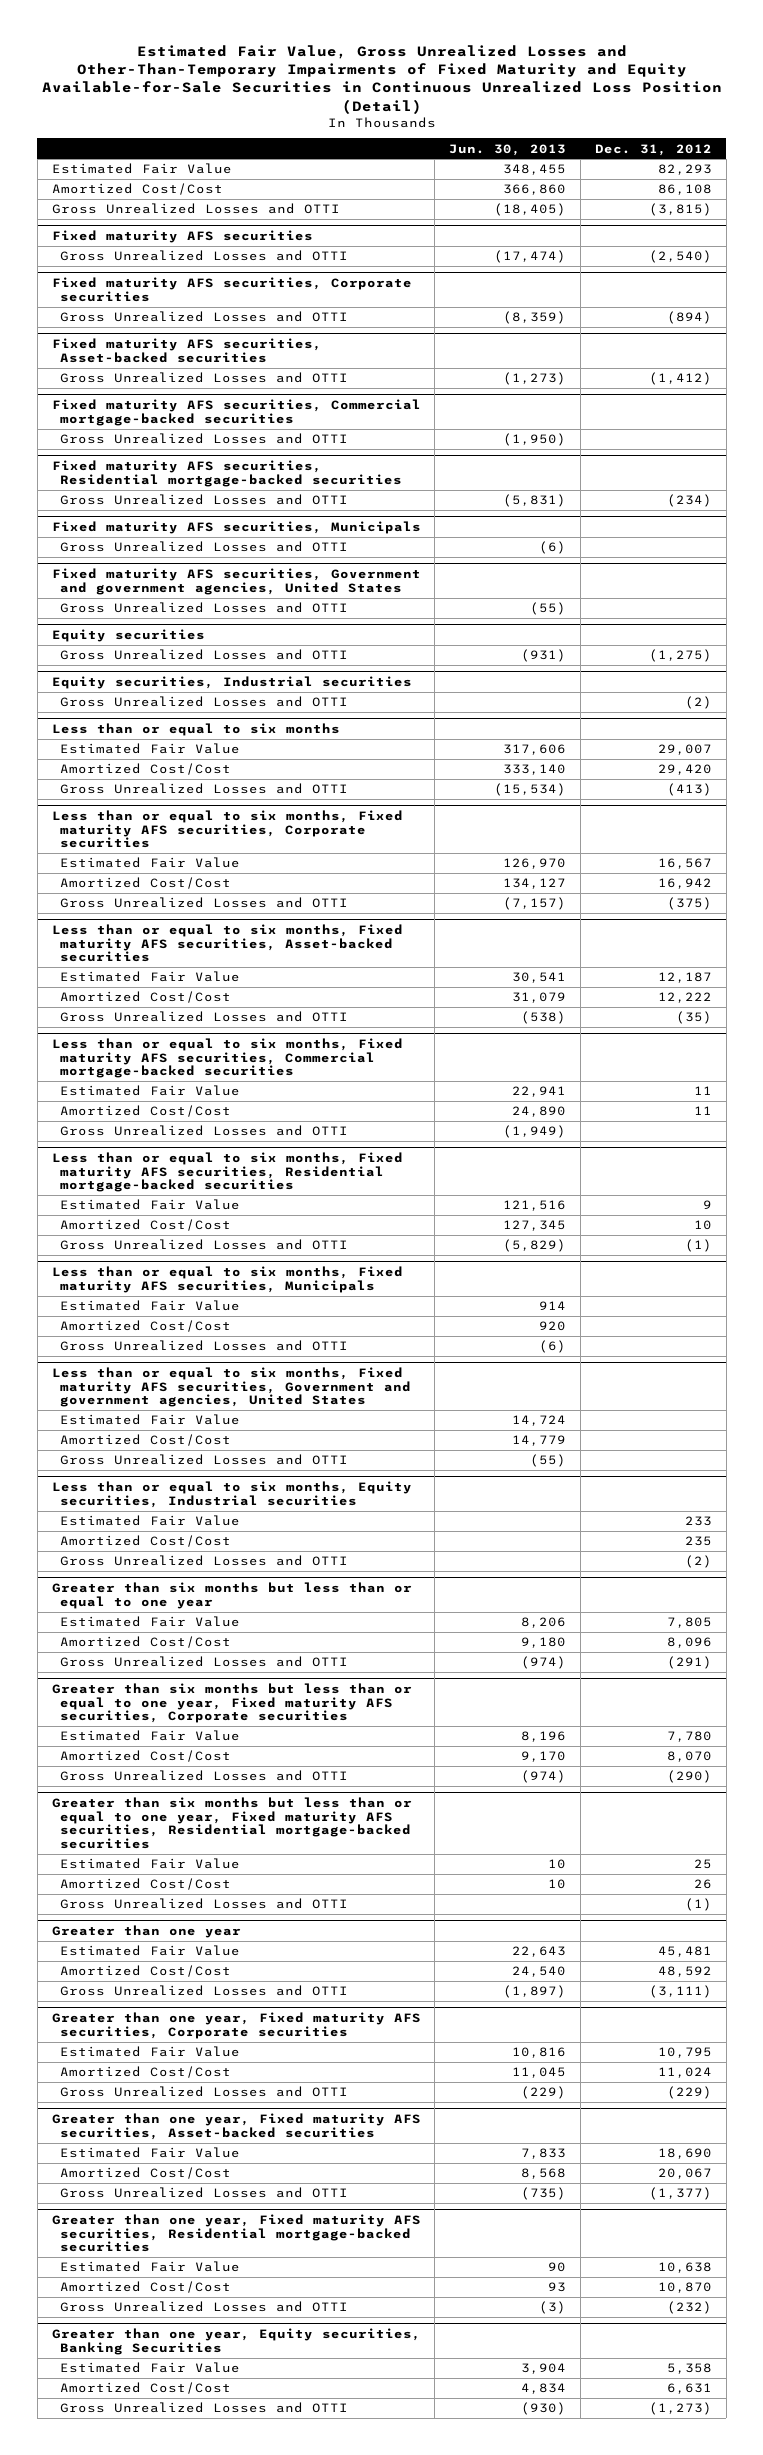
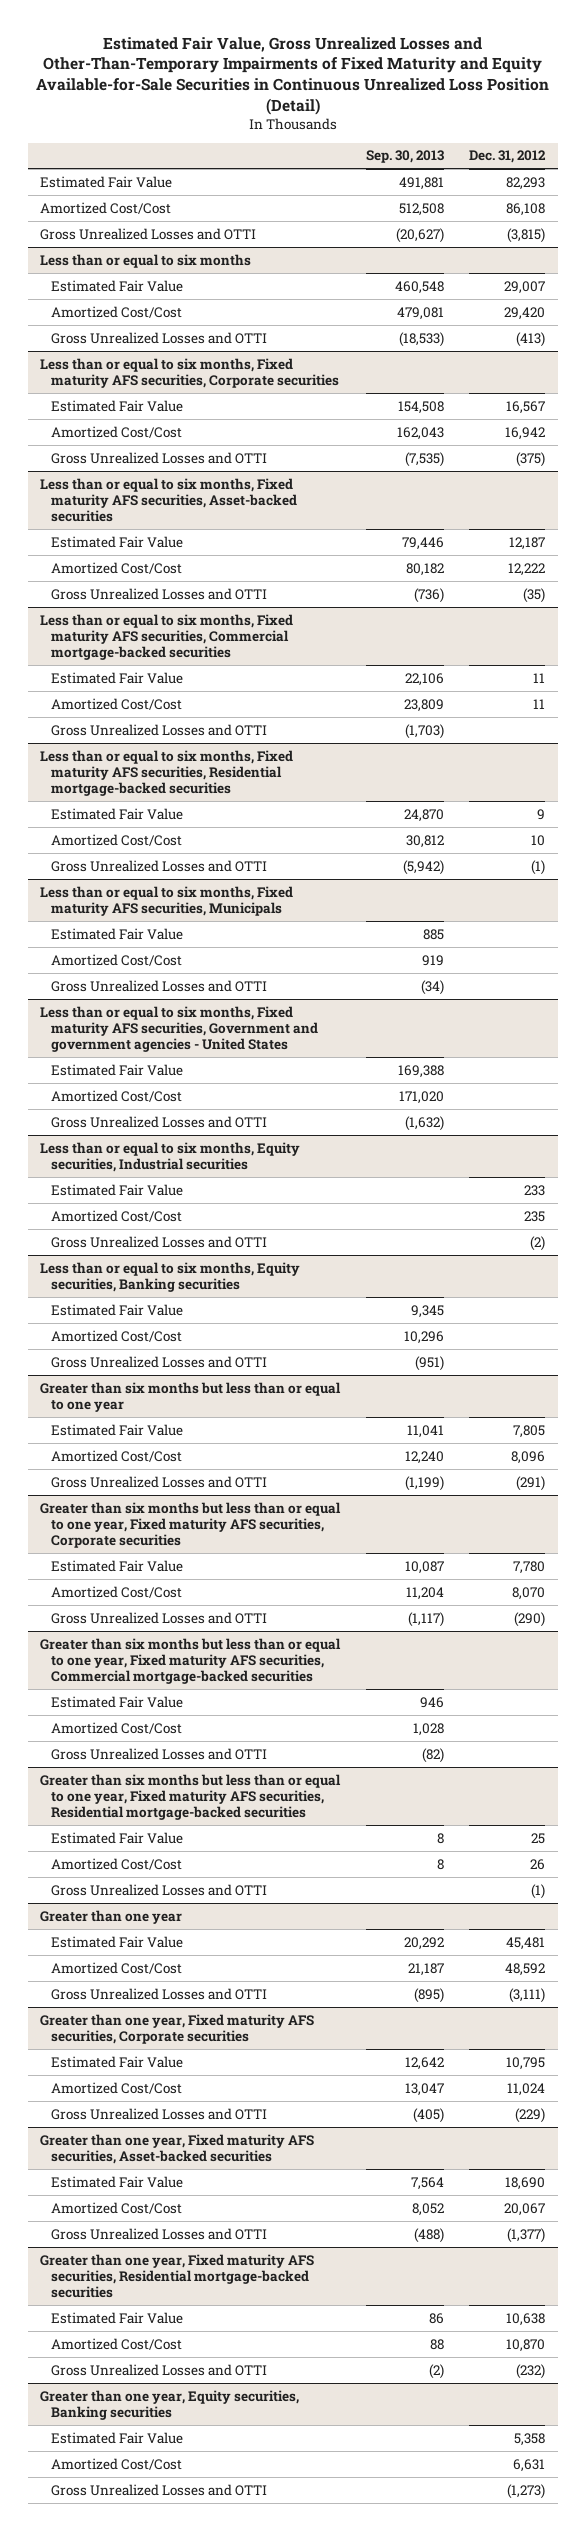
[449,143,567,156] Jun. 30, 2013 -> none
none -> [365,150,444,164] Sep. 30, 2013
[51,229,313,243] Fixed maturity AFS securities -> none
[60,250,349,262] Gross Unrealized Losses and OTTI -> none
[51,276,412,302] Fixed maturity AFS securities, Corporate securities -> none
[60,311,349,323] Gross Unrealized Losses and OTTI -> none
[51,337,322,363] Fixed maturity AFS securities, Asset-backed securities -> none
[60,372,349,384] Gross Unrealized Losses and OTTI -> none
[51,398,421,426] Fixed maturity AFS securities, Commercial mortgage-backed securities -> none
[60,433,349,445] Gross Unrealized Losses and OTTI -> none
[51,459,403,487] Fixed maturity AFS securities, Residential mortgage-backed securities -> none
[60,494,349,506] Gross Unrealized Losses and OTTI -> none
[51,520,421,534] Fixed maturity AFS securities, Municipals -> none
[60,541,349,553] Gross Unrealized Losses and OTTI -> none
[51,567,421,595] Fixed maturity AFS securities, Government and government agencies, United States -> none
[60,602,349,614] Gross Unrealized Losses and OTTI -> none
[51,628,205,642] Equity securities -> none
[60,649,349,661] Gross Unrealized Losses and OTTI -> none
[51,675,412,689] Equity securities, Industrial securities -> none
[60,696,349,708] Gross Unrealized Losses and OTTI -> none
[51,1366,412,1408] Less than or equal to six months, Fixed maturity AFS securities, Government and government agencies, United States -> [40,1005,319,1052] Less than or equal to six months, Fixed maturity AFS securities, Government and government agencies - United States
none -> [40,1261,301,1292] Less than or equal to six months, Equity securities, Banking securities
none -> [51,1303,184,1316] Estimated Fair Value
none -> [51,1329,183,1342] Amortized Cost/Cost
none -> [51,1355,268,1368] Gross Unrealized Losses and OTTI
none -> [40,1637,342,1684] Greater than six months but less than or equal to one year, Fixed maturity AFS securities, Commercial mortgage-backed securities
none -> [51,1695,184,1708] Estimated Fair Value
none -> [51,1721,183,1734] Amortized Cost/Cost
none -> [51,1747,268,1760] Gross Unrealized Losses and OTTI
[51,2327,421,2355] Greater than one year, Equity securities, Banking Securities -> [40,2389,300,2420] Greater than one year, Equity securities, Banking securities

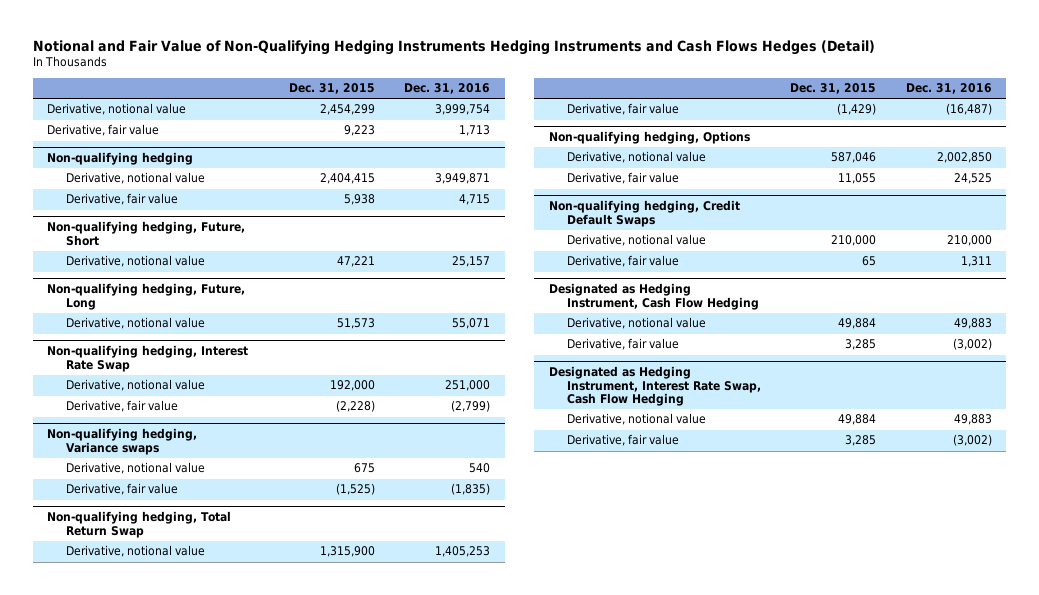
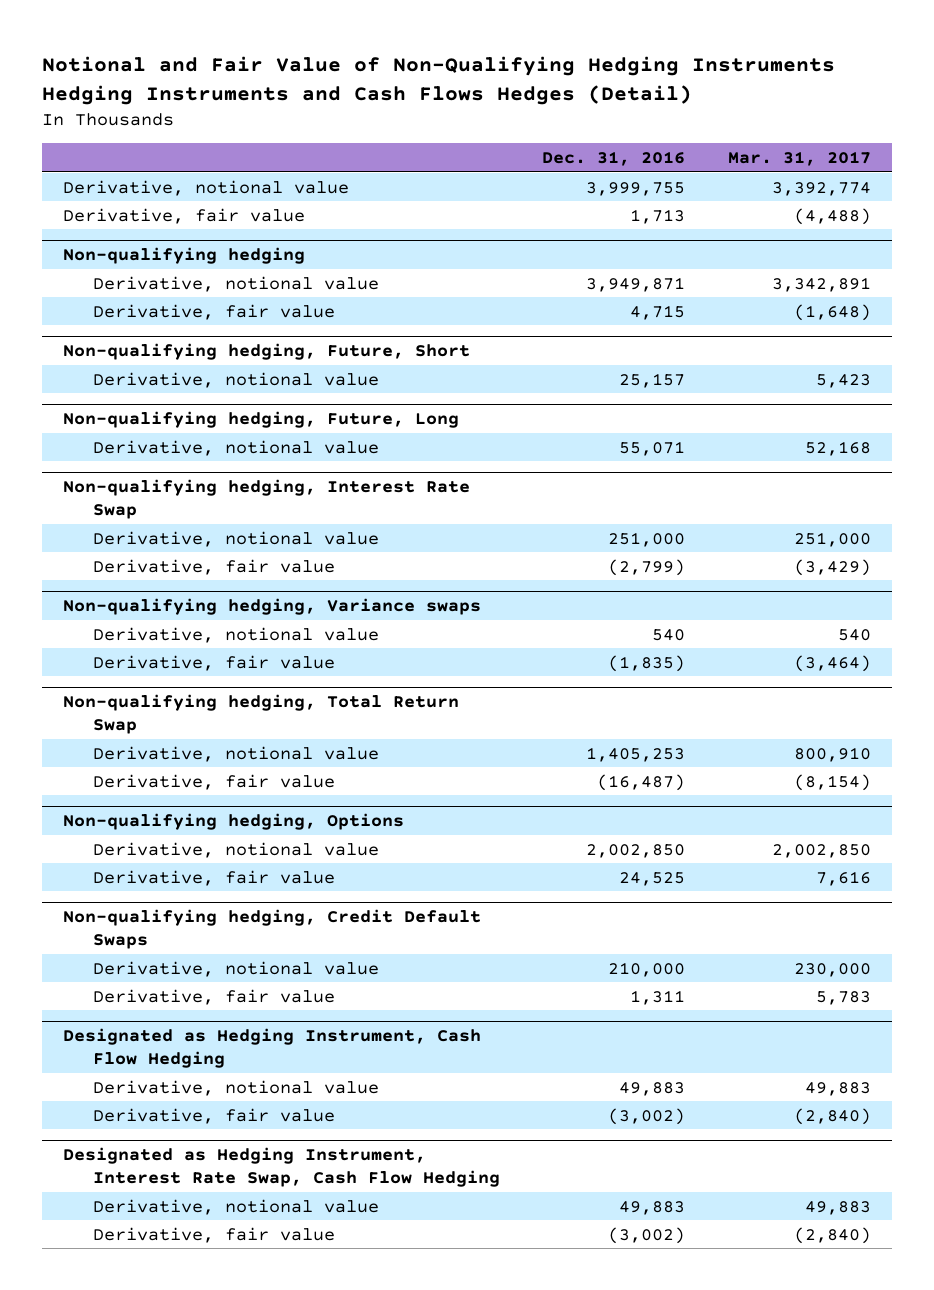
[289,83,376,95] Dec. 31, 2015 -> none
none -> [727,150,871,166] Mar. 31, 2017
[435,104,491,116] 3,999,754 -> [586,181,686,196] 3,999,755

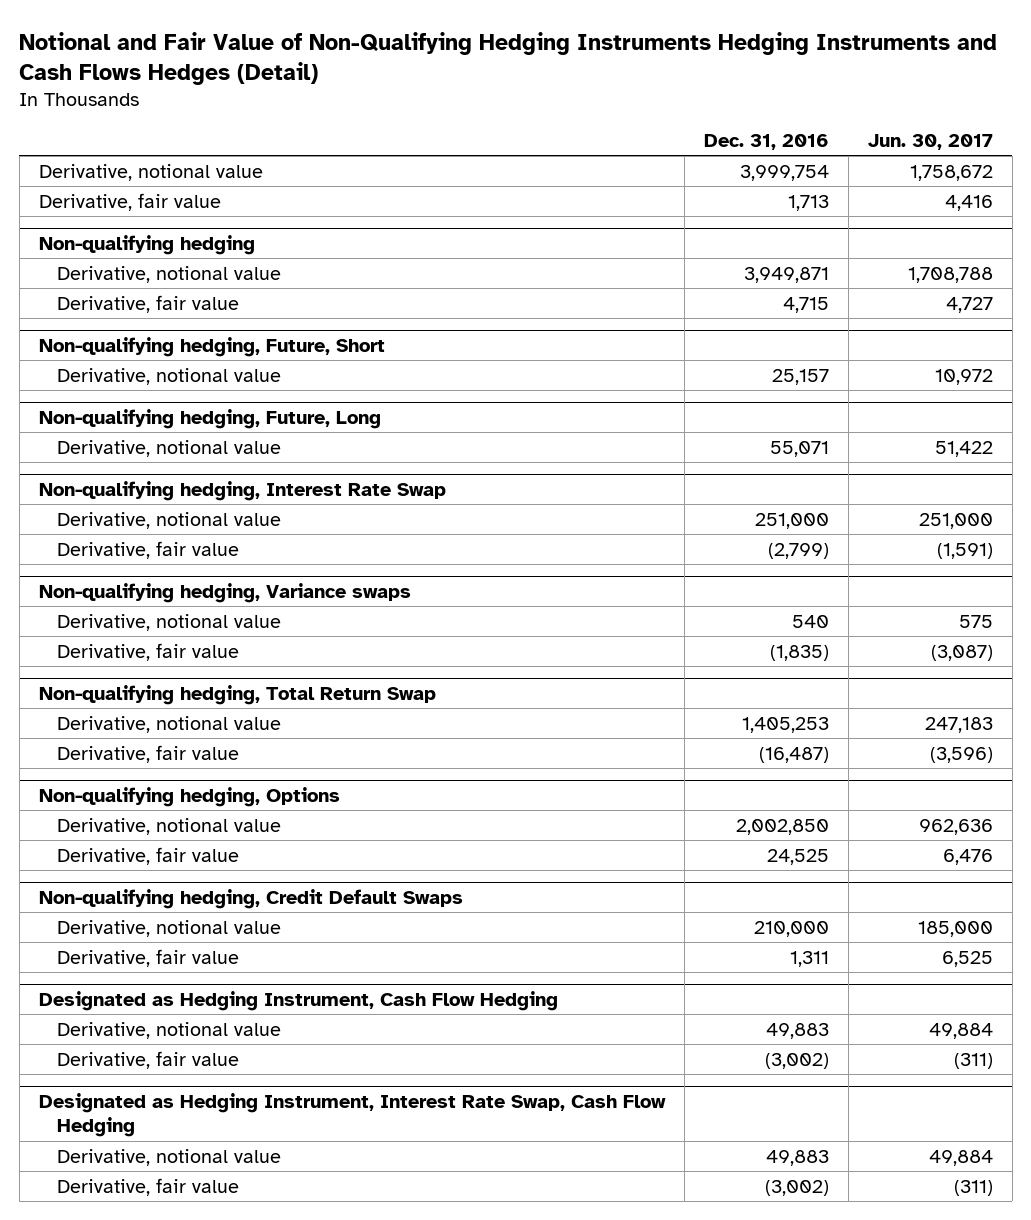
[727,150,871,166] Mar. 31, 2017 -> none
none -> [867,134,993,151] Jun. 30, 2017
[586,181,686,196] 3,999,755 -> [739,164,829,181] 3,999,754

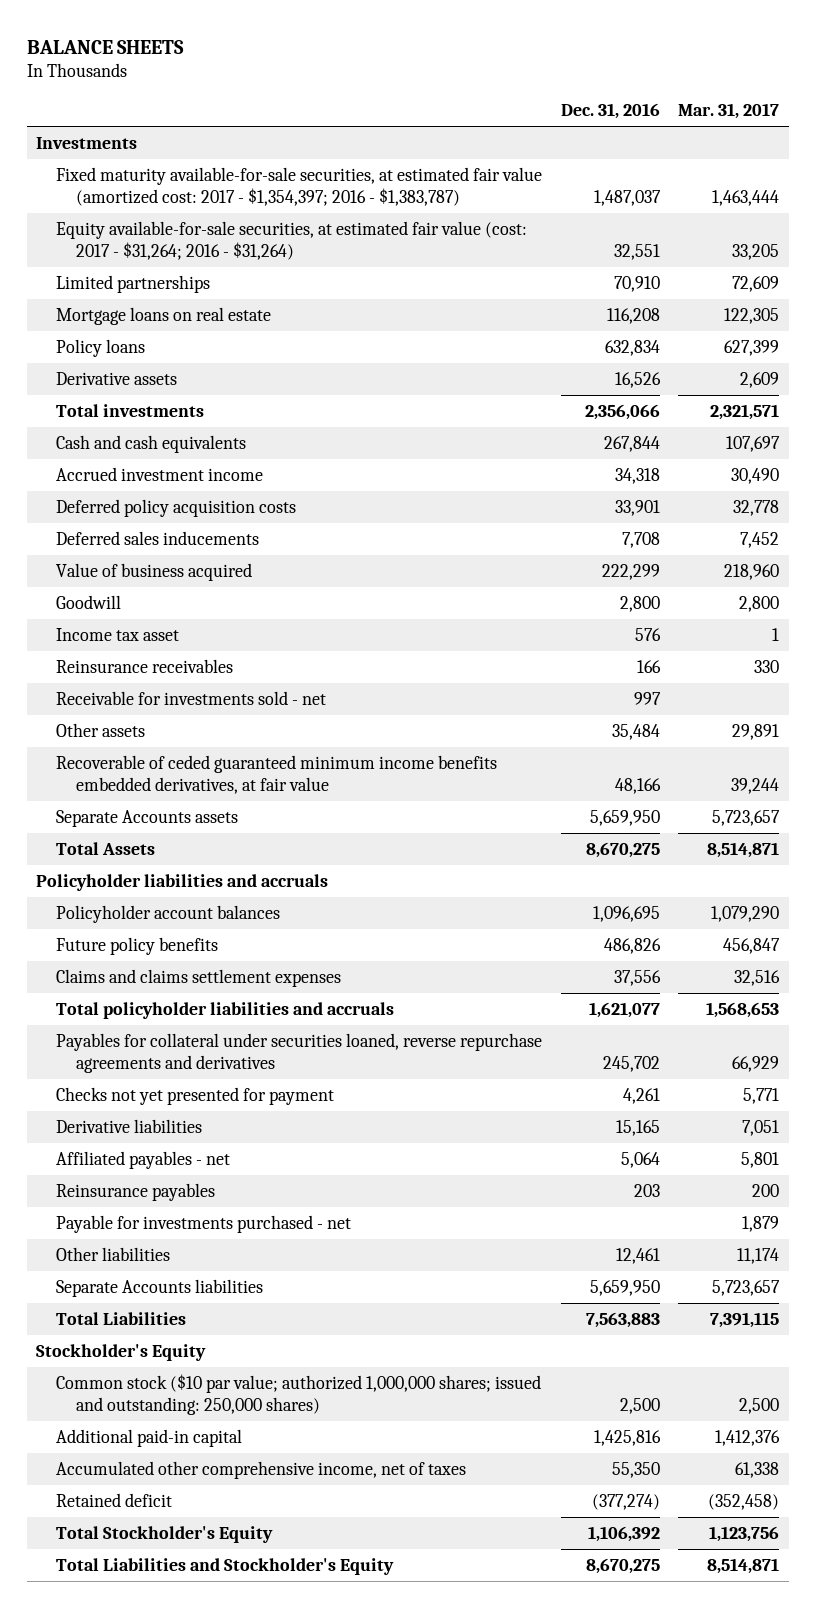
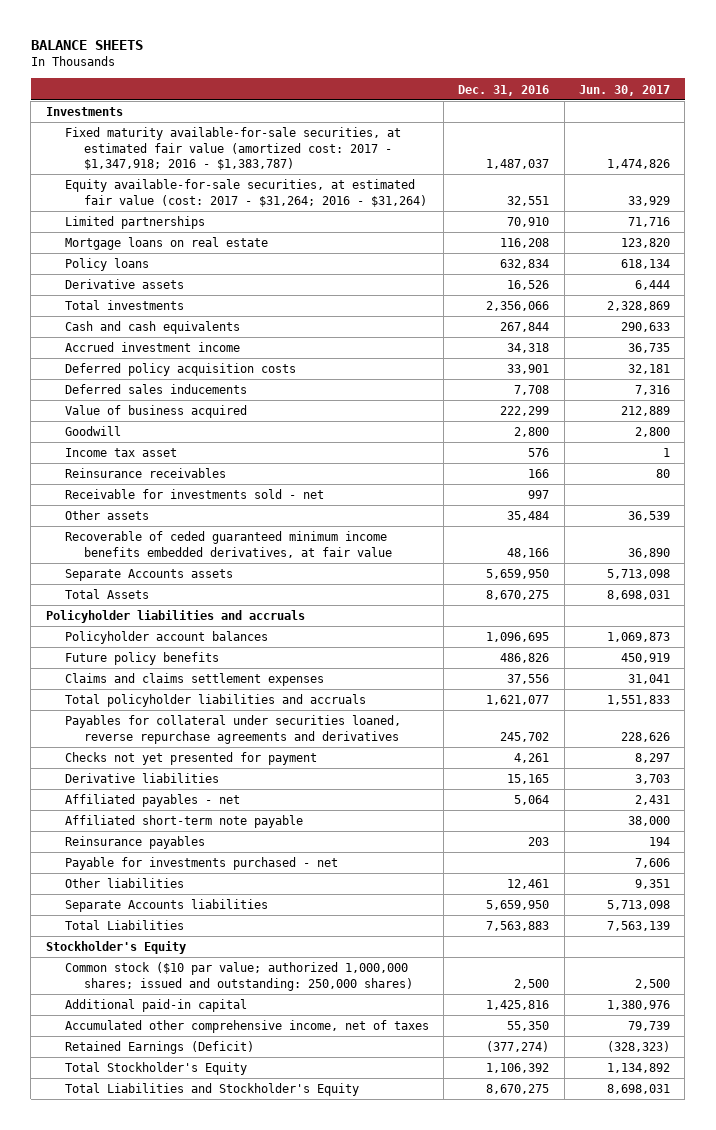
[678,103,780,120] Mar. 31, 2017 -> none
none -> [579,84,671,96] Jun. 30, 2017
[55,166,542,206] Fixed maturity available-for-sale securities, at estimated fair value (amortized cost: 2017 - $1,354,397; 2016 - $1,383,787) -> [64,127,401,171] Fixed maturity available-for-sale securities, at estimated fair value (amortized cost: 2017 - $1,347,918; 2016 - $1,383,787)
none -> [64,815,303,829] Affiliated short-term note payable
[55,1492,172,1507] Retained deficit -> [64,1041,254,1055] Retained Earnings (Deficit)

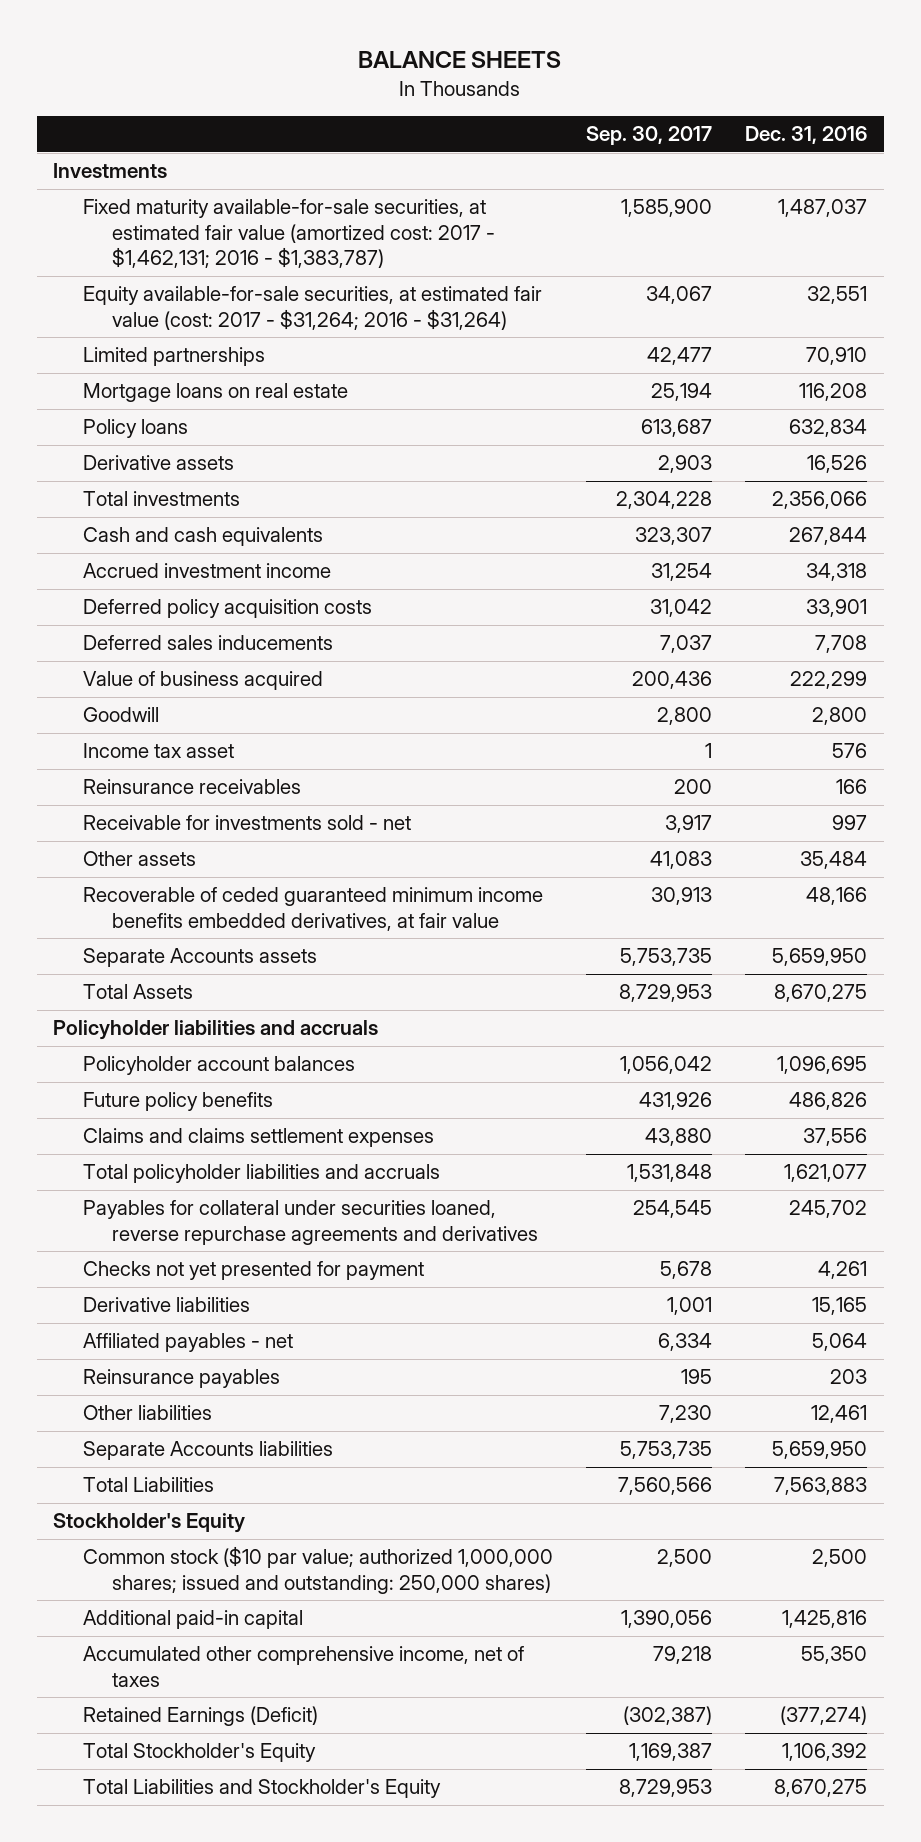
[579,84,671,96] Jun. 30, 2017 -> none
none -> [585,126,712,146] Sep. 30, 2017
[64,127,401,171] Fixed maturity available-for-sale securities, at estimated fair value (amortized cost: 2017 - $1,347,918; 2016 - $1,383,787) -> [82,199,496,269] Fixed maturity available-for-sale securities, at estimated fair value (amortized cost: 2017 - $1,462,131; 2016 - $1,383,787)
[64,815,303,829] Affiliated short-term note payable -> none
[64,857,338,871] Payable for investments purchased - net -> none

